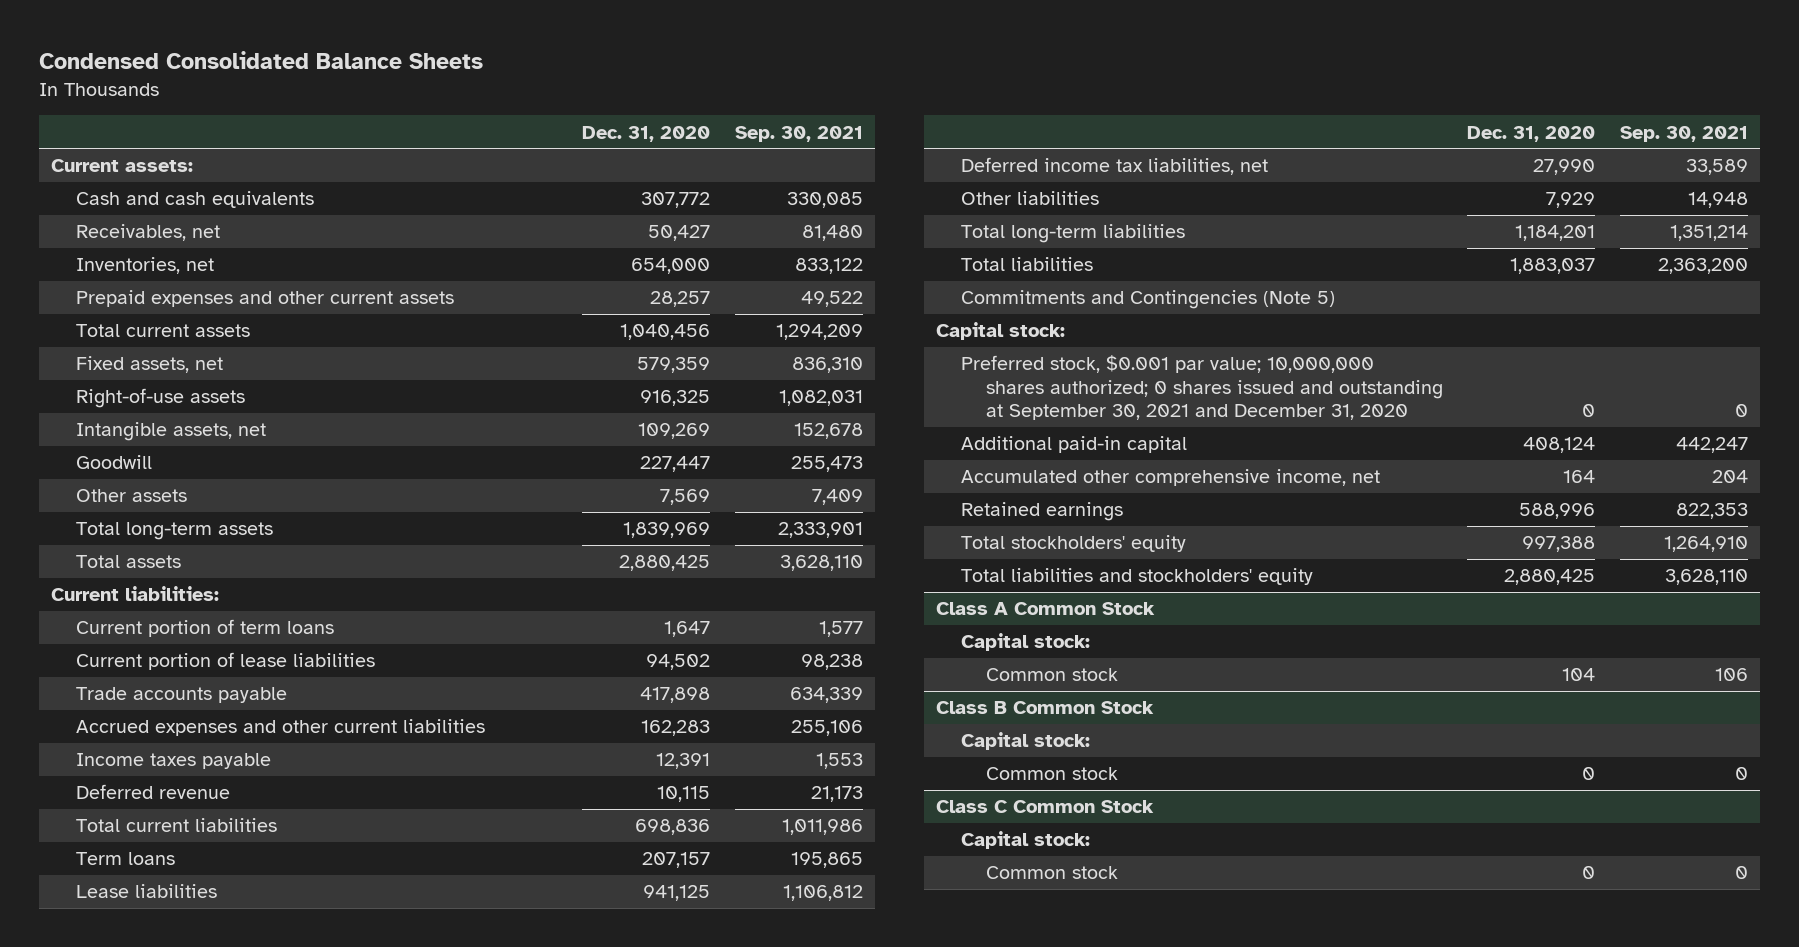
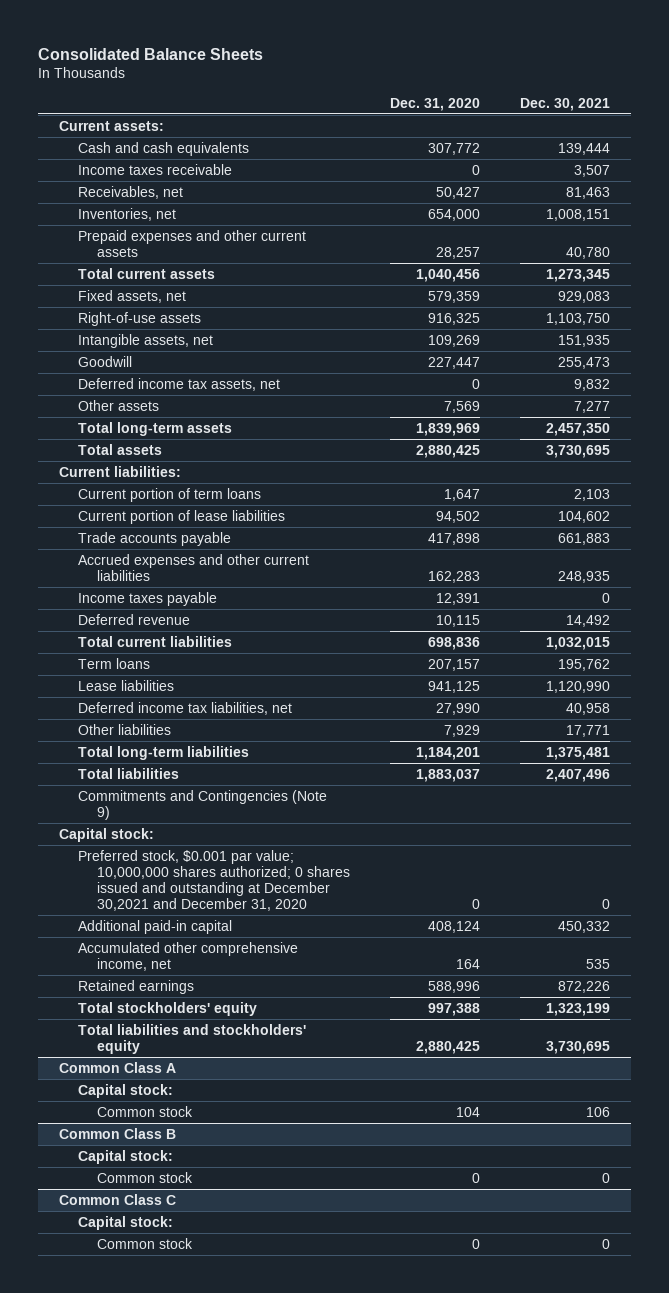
[38,51,483,70] Condensed Consolidated Balance Sheets -> [38,47,264,60] Consolidated Balance Sheets
[734,125,863,142] Sep. 30, 2021 -> none
none -> [520,97,611,111] Dec. 30, 2021
none -> [77,163,232,175] Income taxes receivable
none -> [77,377,280,391] Deferred income tax assets, net
[961,290,1336,310] Commitments and Contingencies (Note 5) -> [77,789,327,820] Commitments and Contingencies (Note 9)
[961,355,1443,421] Preferred stock, $0.001 par value; 10,000,000 shares authorized; 0 shares issued and outstanding at September 30, 2021 and December 31, 2020 -> [77,849,350,911] Preferred stock, $0.001 par value; 10,000,000 shares authorized; 0 shares issued and outstanding at December 30,2021 and December 31, 2020
[936,602,1156,616] Class A Common Stock -> [58,1061,176,1073] Common Class A
[936,701,1155,715] Class B Common Stock -> [58,1127,176,1139] Common Class B
[936,800,1155,814] Class C Common Stock -> [58,1193,176,1205] Common Class C

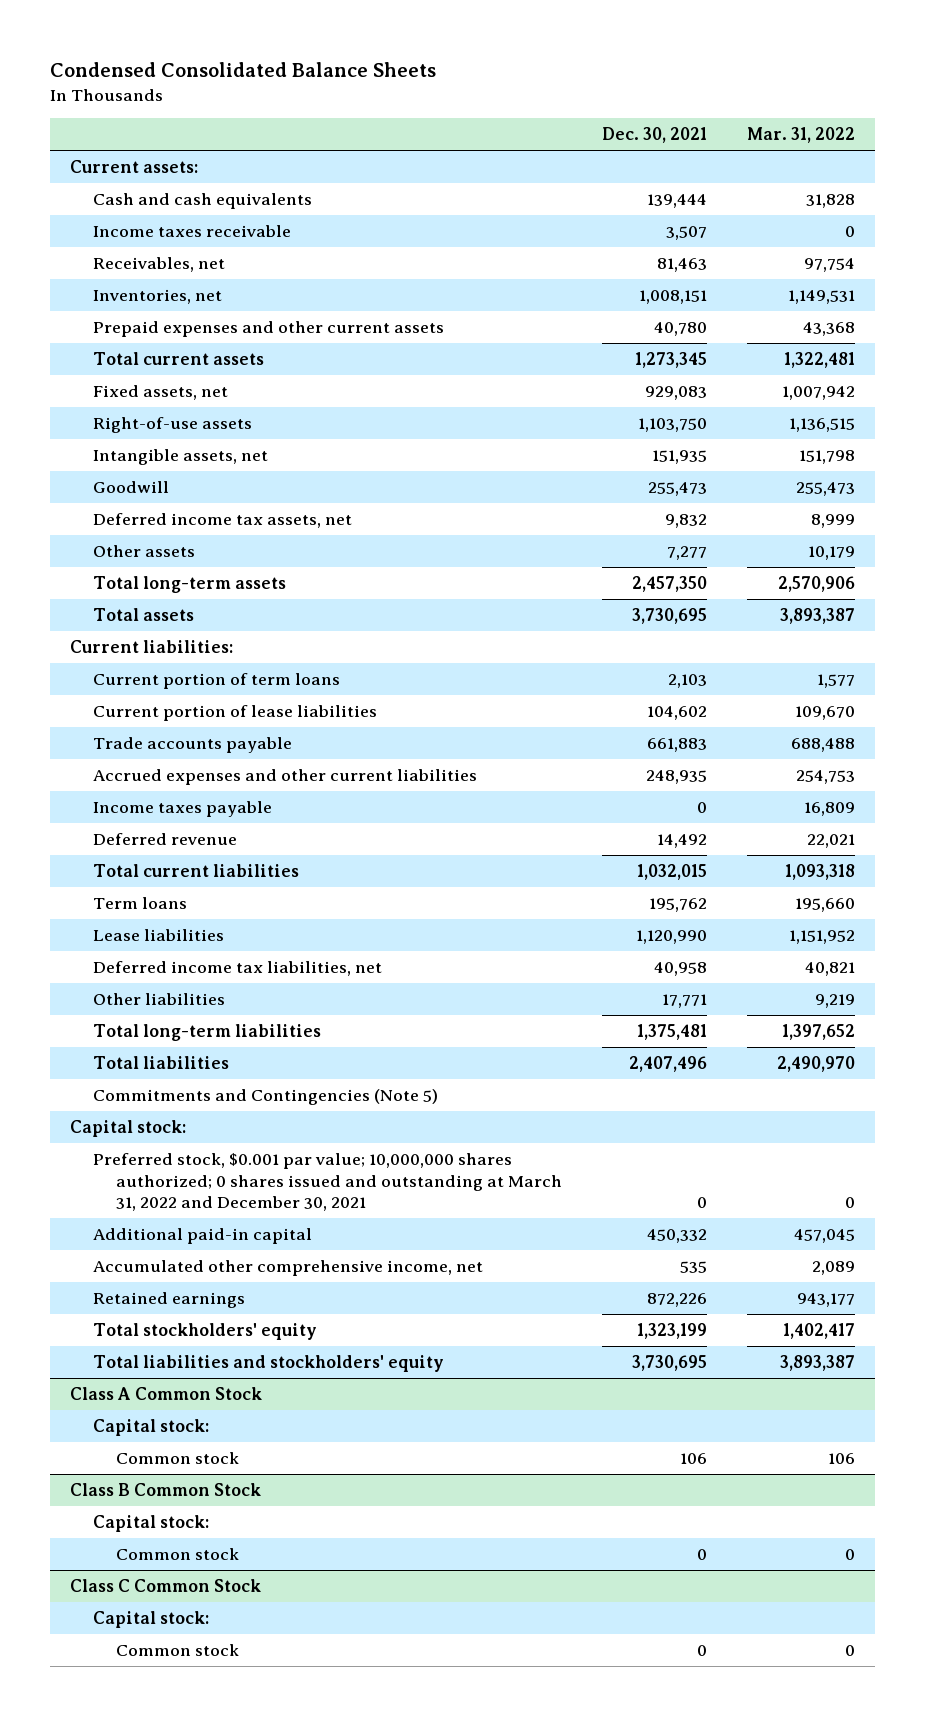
[38,47,264,60] Consolidated Balance Sheets -> [49,62,436,78] Condensed Consolidated Balance Sheets
[390,97,481,111] Dec. 31, 2020 -> none
none -> [747,127,856,144] Mar. 31, 2022
[77,789,327,820] Commitments and Contingencies (Note 9) -> [93,1089,439,1106] Commitments and Contingencies (Note 5)
[77,849,350,911] Preferred stock, $0.001 par value; 10,000,000 shares authorized; 0 shares issued and outstanding at December 30,2021 and December 31, 2020 -> [93,1153,563,1212] Preferred stock, $0.001 par value; 10,000,000 shares authorized; 0 shares issued and outstanding at March 31, 2022 and December 30, 2021
[58,1061,176,1073] Common Class A -> [69,1387,262,1401] Class A Common Stock
[58,1127,176,1139] Common Class B -> [69,1483,261,1497] Class B Common Stock
[58,1193,176,1205] Common Class C -> [69,1579,261,1593] Class C Common Stock

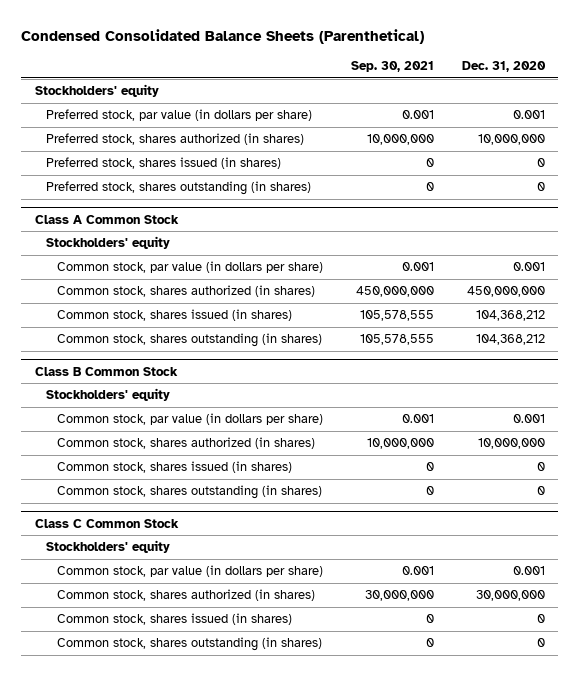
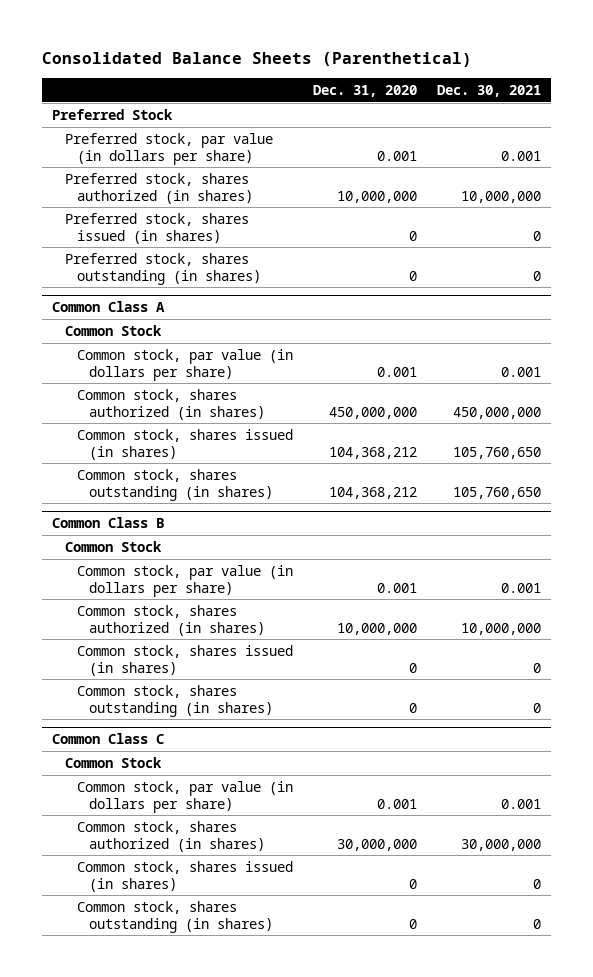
[21,28,425,44] Condensed Consolidated Balance Sheets (Parenthetical) -> [42,51,473,67] Consolidated Balance Sheets (Parenthetical)
[351,60,435,72] Sep. 30, 2021 -> none
none -> [436,84,541,97] Dec. 30, 2021
[34,84,159,98] Stockholders' equity -> none
none -> [52,108,174,120] Preferred Stock
[46,236,171,250] Stockholders' equity -> none
[34,214,179,224] Class A Common Stock -> [52,301,166,313] Common Class A
none -> [64,324,162,336] Common Stock
[46,388,171,402] Stockholders' equity -> none
[34,366,178,376] Class B Common Stock -> [52,517,165,529] Common Class B
none -> [64,540,162,552] Common Stock
[46,540,171,554] Stockholders' equity -> none
[34,518,179,528] Class C Common Stock -> [52,733,165,745] Common Class C
none -> [64,756,162,768] Common Stock

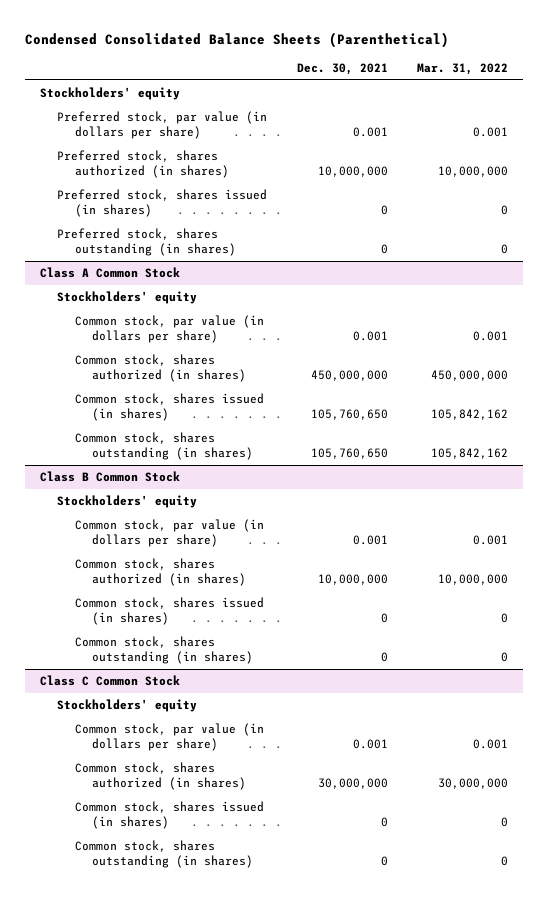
[42,51,473,67] Consolidated Balance Sheets (Parenthetical) -> [25,31,450,48] Condensed Consolidated Balance Sheets (Parenthetical)
[312,84,417,97] Dec. 31, 2020 -> none
none -> [417,62,509,75] Mar. 31, 2022
[52,108,174,120] Preferred Stock -> none
none -> [40,87,181,101] Stockholders' equity
[64,324,162,336] Common Stock -> none
[52,301,166,313] Common Class A -> [40,267,181,279] Class A Common Stock
none -> [57,291,198,305] Stockholders' equity
[64,540,162,552] Common Stock -> none
[52,517,165,529] Common Class B -> [40,471,181,483] Class B Common Stock
none -> [57,495,198,509] Stockholders' equity
[64,756,162,768] Common Stock -> none
[52,733,165,745] Common Class C -> [40,675,181,687] Class C Common Stock
none -> [57,699,198,713] Stockholders' equity

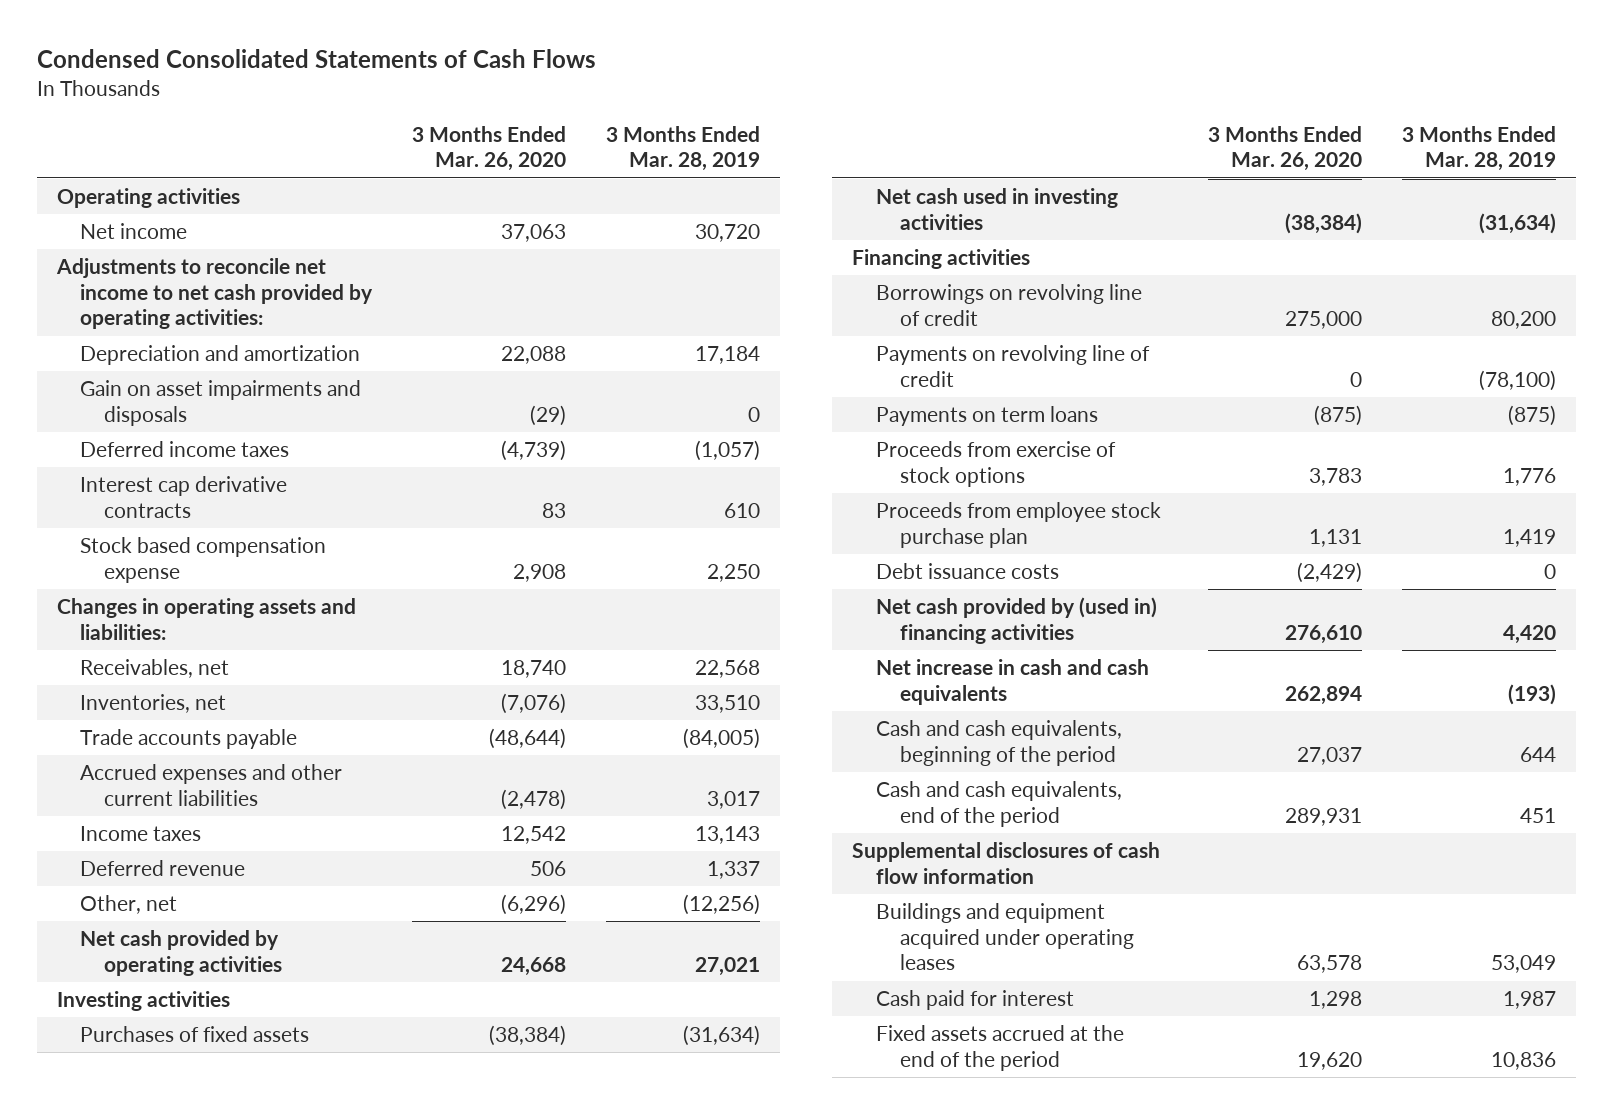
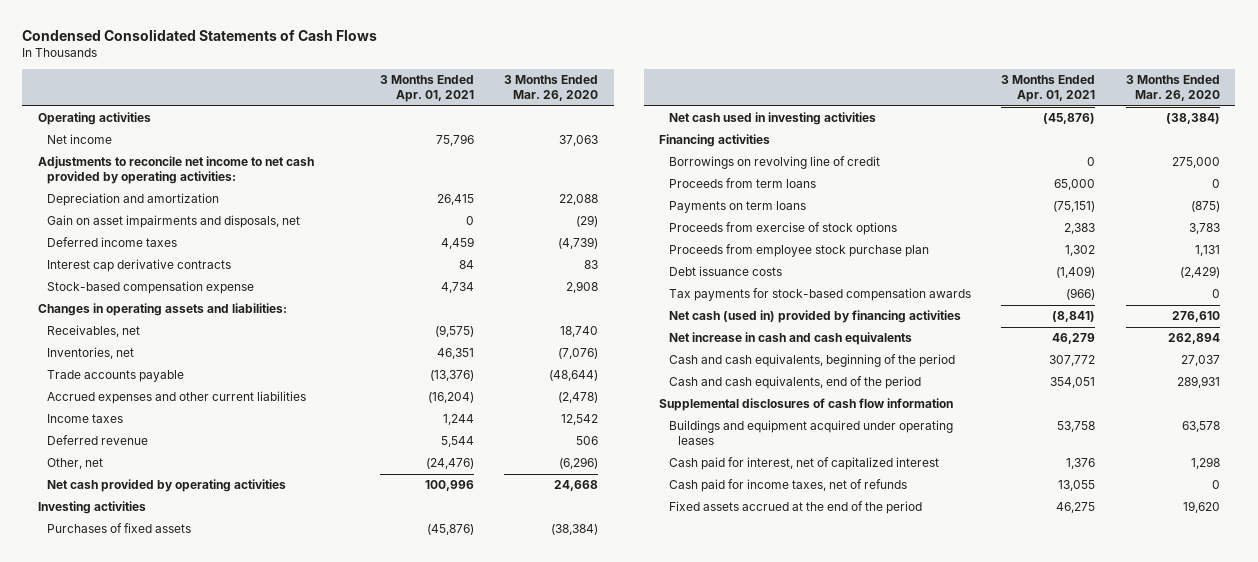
[606,125,761,172] 3 Months Ended Mar. 28, 2019 -> none
none -> [379,75,474,103] 3 Months Ended Apr. 01, 2021
[80,380,362,426] Gain on asset impairments and disposals -> [47,215,301,229] Gain on asset impairments and disposals, net
[80,537,327,583] Stock based compensation expense -> [47,281,255,295] Stock-based compensation expense
[875,345,1150,387] Payments on revolving line of credit -> none
none -> [668,178,816,189] Proceeds from term loans
none -> [668,288,971,302] Tax payments for stock-based compensation awards
[875,597,1157,644] Net cash provided by (used in) financing activities -> [668,310,961,324] Net cash (used in) provided by financing activities
[875,990,1074,1011] Cash paid for interest -> [668,457,939,471] Cash paid for interest, net of capitalized interest
none -> [668,479,907,493] Cash paid for income taxes, net of refunds

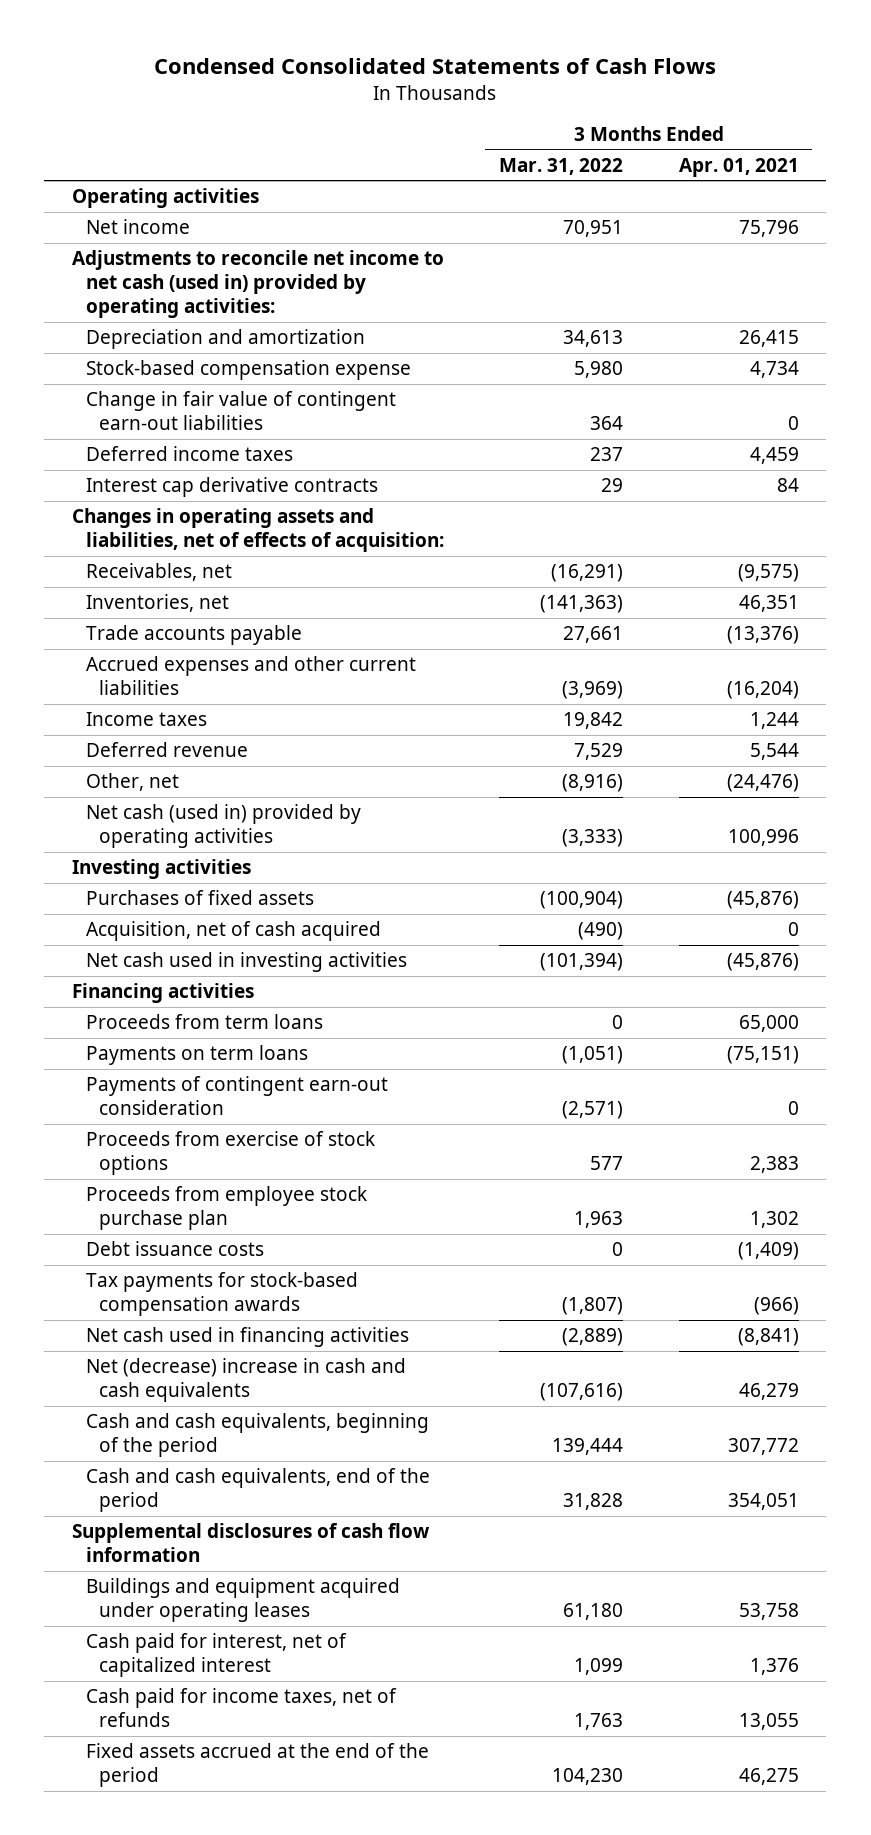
[504,75,599,102] 3 Months Ended Mar. 26, 2020 -> none
none -> [499,157,624,175] Mar. 31, 2022
[37,156,314,185] Adjustments to reconcile net income to net cash provided by operating activities: -> [72,250,445,319] Adjustments to reconcile net income to net cash (used in) provided by operating activities:
[47,215,301,229] Gain on asset impairments and disposals, net -> none
[47,281,255,295] Stock-based compensation expense -> [85,360,411,381] Stock-based compensation expense
none -> [85,391,396,431] Change in fair value of contingent earn-out liabilities
[37,303,287,317] Changes in operating assets and liabilities: -> [72,508,444,553] Changes in operating assets and liabilities, net of effects of acquisition:
[47,479,287,493] Net cash provided by operating activities -> [85,804,361,849] Net cash (used in) provided by operating activities
none -> [85,921,381,942] Acquisition, net of cash acquired
[668,156,880,170] Borrowings on revolving line of credit -> none
none -> [85,1076,388,1116] Payments of contingent earn-out consideration
[668,310,961,324] Net cash (used in) provided by financing activities -> [85,1327,409,1348] Net cash used in financing activities
[668,332,912,346] Net increase in cash and cash equivalents -> [85,1358,406,1403] Net (decrease) increase in cash and cash equivalents

